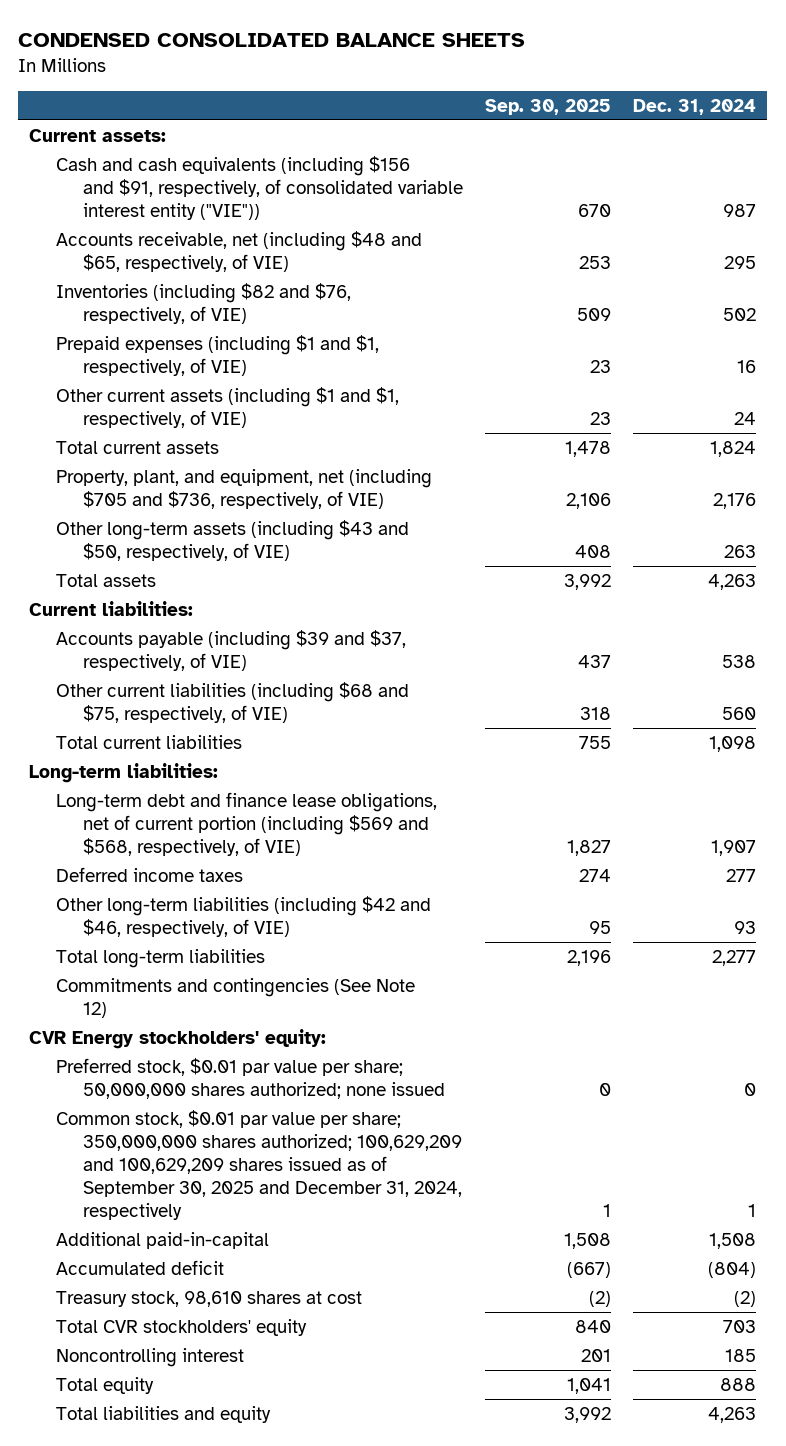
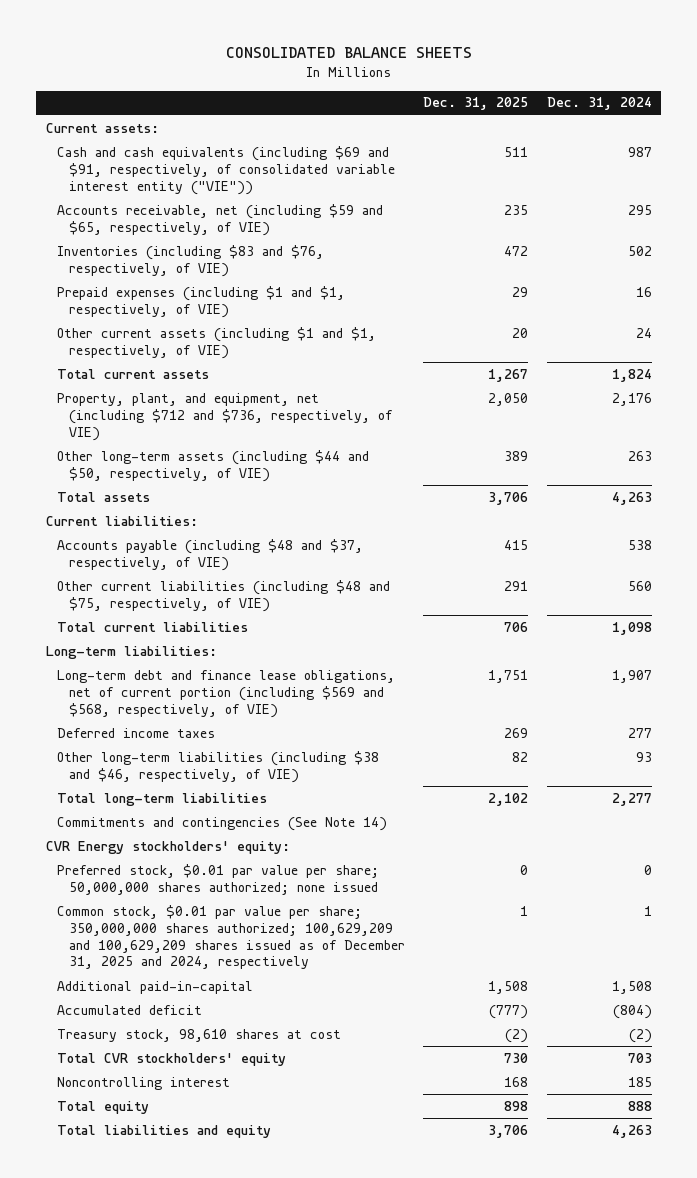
[18,33,526,48] CONDENSED CONSOLIDATED BALANCE SHEETS -> [225,46,472,58] CONSOLIDATED BALANCE SHEETS
[484,98,611,115] Sep. 30, 2025 -> none
none -> [423,97,529,111] Dec. 31, 2025
[55,155,463,220] Cash and cash equivalents (including $156 and $91, respectively, of consolidated variable interest entity ("VIE")) -> [57,145,396,195] Cash and cash equivalents (including $69 and $91, respectively, of consolidated variable interest entity ("VIE"))
[55,230,422,272] Accounts receivable, net (including $48 and $65, respectively, of VIE) -> [57,203,384,236] Accounts receivable, net (including $59 and $65, respectively, of VIE)
[55,282,351,324] Inventories (including $82 and $76, respectively, of VIE) -> [57,244,325,277] Inventories (including $83 and $76, respectively, of VIE)
[55,468,432,509] Property, plant, and equipment, net (including $705 and $736, respectively, of VIE) -> [57,392,394,441] Property, plant, and equipment, net (including $712 and $736, respectively, of VIE)
[55,519,409,561] Other long-term assets (including $43 and $50, respectively, of VIE) -> [57,449,370,482] Other long-term assets (including $44 and $50, respectively, of VIE)
[55,629,406,671] Accounts payable (including $39 and $37, respectively, of VIE) -> [57,538,364,571] Accounts payable (including $48 and $37, respectively, of VIE)
[55,681,409,723] Other current liabilities (including $68 and $75, respectively, of VIE) -> [57,579,391,612] Other current liabilities (including $48 and $75, respectively, of VIE)
[55,895,431,937] Other long-term liabilities (including $42 and $46, respectively, of VIE) -> [57,750,380,783] Other long-term liabilities (including $38 and $46, respectively, of VIE)
[55,977,415,1018] Commitments and contingencies (See Note 12) -> [57,816,388,831] Commitments and contingencies (See Note 14)
[55,1109,462,1221] Common stock, $0.01 par value per share; 350,000,000 shares authorized; 100,629,209 and 100,629,209 shares issued as of September 30, 2025 and December 31, 2024, respectively -> [57,904,406,970] Common stock, $0.01 par value per share; 350,000,000 shares authorized; 100,629,209 and 100,629,209 shares issued as of December 31, 2025 and 2024, respectively

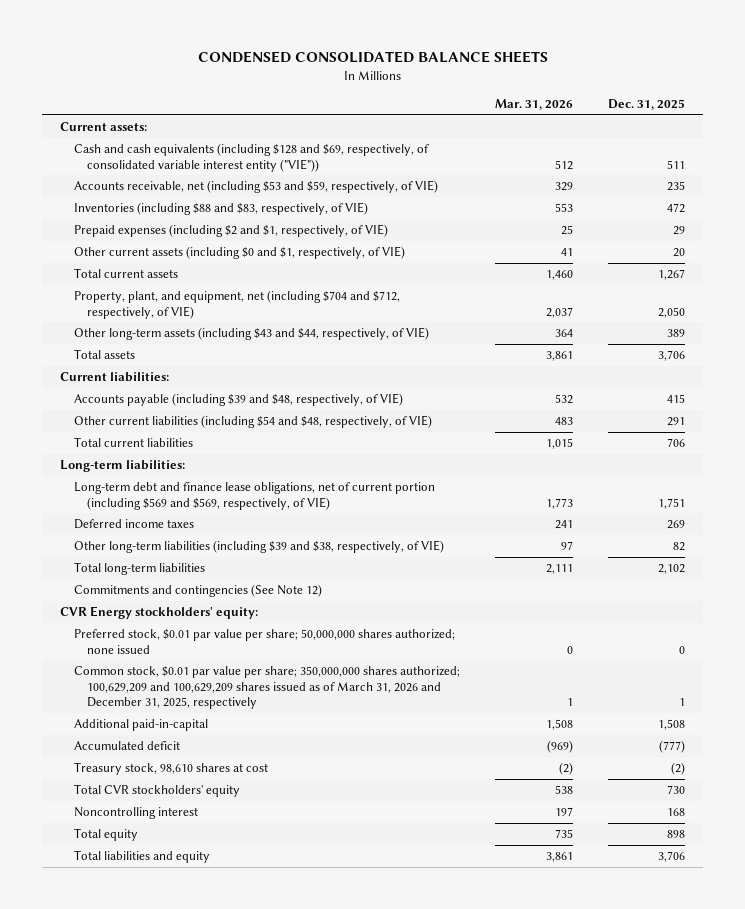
[225,46,472,58] CONSOLIDATED BALANCE SHEETS -> [197,51,548,64] CONDENSED CONSOLIDATED BALANCE SHEETS
[546,97,652,111] Dec. 31, 2024 -> none
none -> [494,98,573,110] Mar. 31, 2026
[57,145,396,195] Cash and cash equivalents (including $69 and $91, respectively, of consolidated variable interest entity ("VIE")) -> [73,143,429,172] Cash and cash equivalents (including $128 and $69, respectively, of consolidated variable interest entity ("VIE"))
[57,203,384,236] Accounts receivable, net (including $59 and $65, respectively, of VIE) -> [73,180,438,194] Accounts receivable, net (including $53 and $59, respectively, of VIE)
[57,244,325,277] Inventories (including $83 and $76, respectively, of VIE) -> [73,202,368,216] Inventories (including $88 and $83, respectively, of VIE)
[57,285,346,318] Prepaid expenses (including $1 and $1, respectively, of VIE) -> [73,224,388,238] Prepaid expenses (including $2 and $1, respectively, of VIE)
[57,326,377,359] Other current assets (including $1 and $1, respectively, of VIE) -> [73,246,405,260] Other current assets (including $0 and $1, respectively, of VIE)
[57,392,394,441] Property, plant, and equipment, net (including $712 and $736, respectively, of VIE) -> [73,290,400,319] Property, plant, and equipment, net (including $704 and $712, respectively, of VIE)
[57,449,370,482] Other long-term assets (including $44 and $50, respectively, of VIE) -> [73,327,429,341] Other long-term assets (including $43 and $44, respectively, of VIE)
[57,538,364,571] Accounts payable (including $48 and $37, respectively, of VIE) -> [73,393,403,407] Accounts payable (including $39 and $48, respectively, of VIE)
[57,579,391,612] Other current liabilities (including $48 and $75, respectively, of VIE) -> [73,415,432,429] Other current liabilities (including $54 and $48, respectively, of VIE)
[57,669,396,718] Long-term debt and finance lease obligations, net of current portion (including $569 and $568, respectively, of VIE) -> [73,482,435,510] Long-term debt and finance lease obligations, net of current portion (including $569 and $569, respectively, of VIE)
[57,750,380,783] Other long-term liabilities (including $38 and $46, respectively, of VIE) -> [73,540,444,554] Other long-term liabilities (including $39 and $38, respectively, of VIE)
[57,816,388,831] Commitments and contingencies (See Note 14) -> [73,584,322,598] Commitments and contingencies (See Note 12)
[57,904,406,970] Common stock, $0.01 par value per share; 350,000,000 shares authorized; 100,629,209 and 100,629,209 shares issued as of December 31, 2025 and 2024, respectively -> [73,666,460,710] Common stock, $0.01 par value per share; 350,000,000 shares authorized; 100,629,209 and 100,629,209 shares issued as of March 31, 2026 and December 31, 2025, respectively

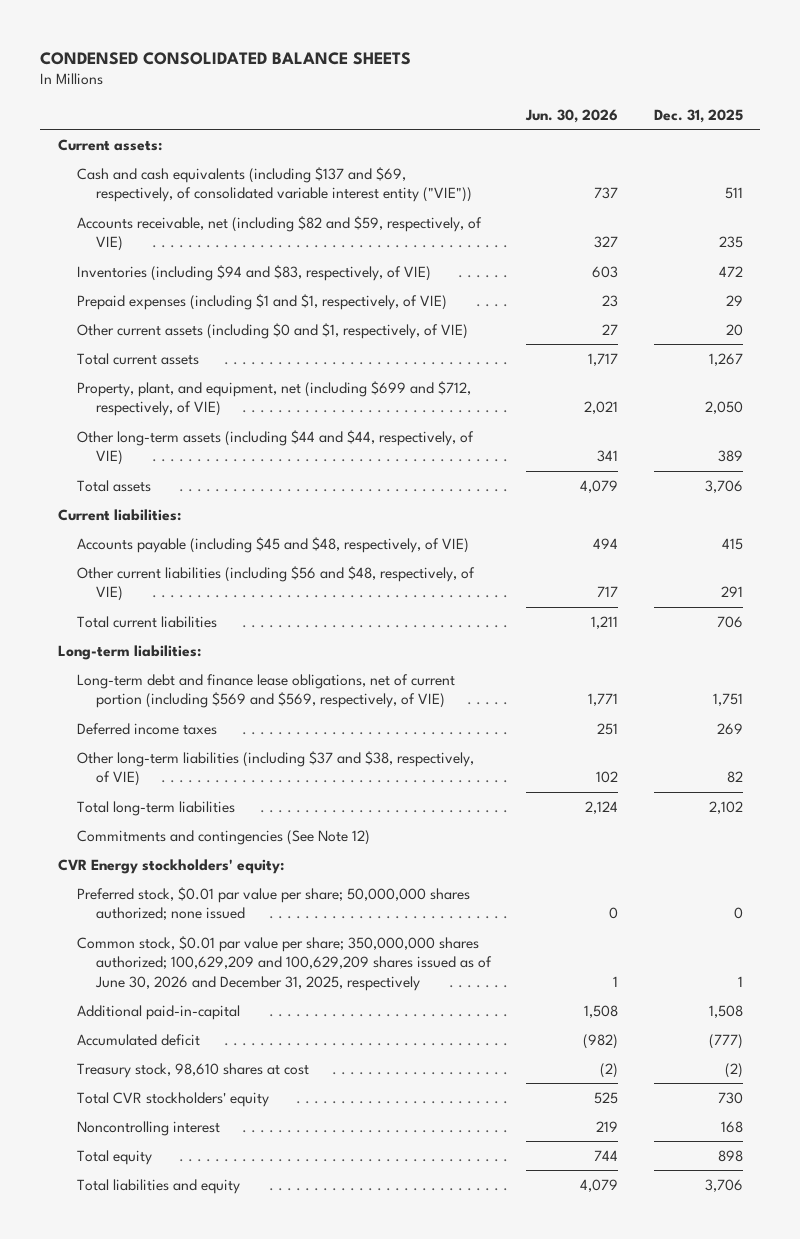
[494,98,573,110] Mar. 31, 2026 -> none
none -> [525,108,619,123] Jun. 30, 2026
[73,143,429,172] Cash and cash equivalents (including $128 and $69, respectively, of consolidated variable interest entity ("VIE")) -> [76,166,472,203] Cash and cash equivalents (including $137 and $69, respectively, of consolidated variable interest entity ("VIE"))
[73,180,438,194] Accounts receivable, net (including $53 and $59, respectively, of VIE) -> [76,215,482,252] Accounts receivable, net (including $82 and $59, respectively, of VIE)
[73,202,368,216] Inventories (including $88 and $83, respectively, of VIE) -> [76,264,431,281] Inventories (including $94 and $83, respectively, of VIE)
[73,224,388,238] Prepaid expenses (including $2 and $1, respectively, of VIE) -> [76,293,447,310] Prepaid expenses (including $1 and $1, respectively, of VIE)
[73,290,400,319] Property, plant, and equipment, net (including $704 and $712, respectively, of VIE) -> [76,380,471,417] Property, plant, and equipment, net (including $699 and $712, respectively, of VIE)
[73,327,429,341] Other long-term assets (including $43 and $44, respectively, of VIE) -> [76,429,474,466] Other long-term assets (including $44 and $44, respectively, of VIE)
[73,393,403,407] Accounts payable (including $39 and $48, respectively, of VIE) -> [76,536,469,553] Accounts payable (including $45 and $48, respectively, of VIE)
[73,415,432,429] Other current liabilities (including $54 and $48, respectively, of VIE) -> [76,565,475,602] Other current liabilities (including $56 and $48, respectively, of VIE)
[73,540,444,554] Other long-term liabilities (including $39 and $38, respectively, of VIE) -> [76,750,474,787] Other long-term liabilities (including $37 and $38, respectively, of VIE)
[73,666,460,710] Common stock, $0.01 par value per share; 350,000,000 shares authorized; 100,629,209 and 100,629,209 shares issued as of March 31, 2026 and December 31, 2025, respectively -> [76,935,492,991] Common stock, $0.01 par value per share; 350,000,000 shares authorized; 100,629,209 and 100,629,209 shares issued as of June 30, 2026 and December 31, 2025, respectively

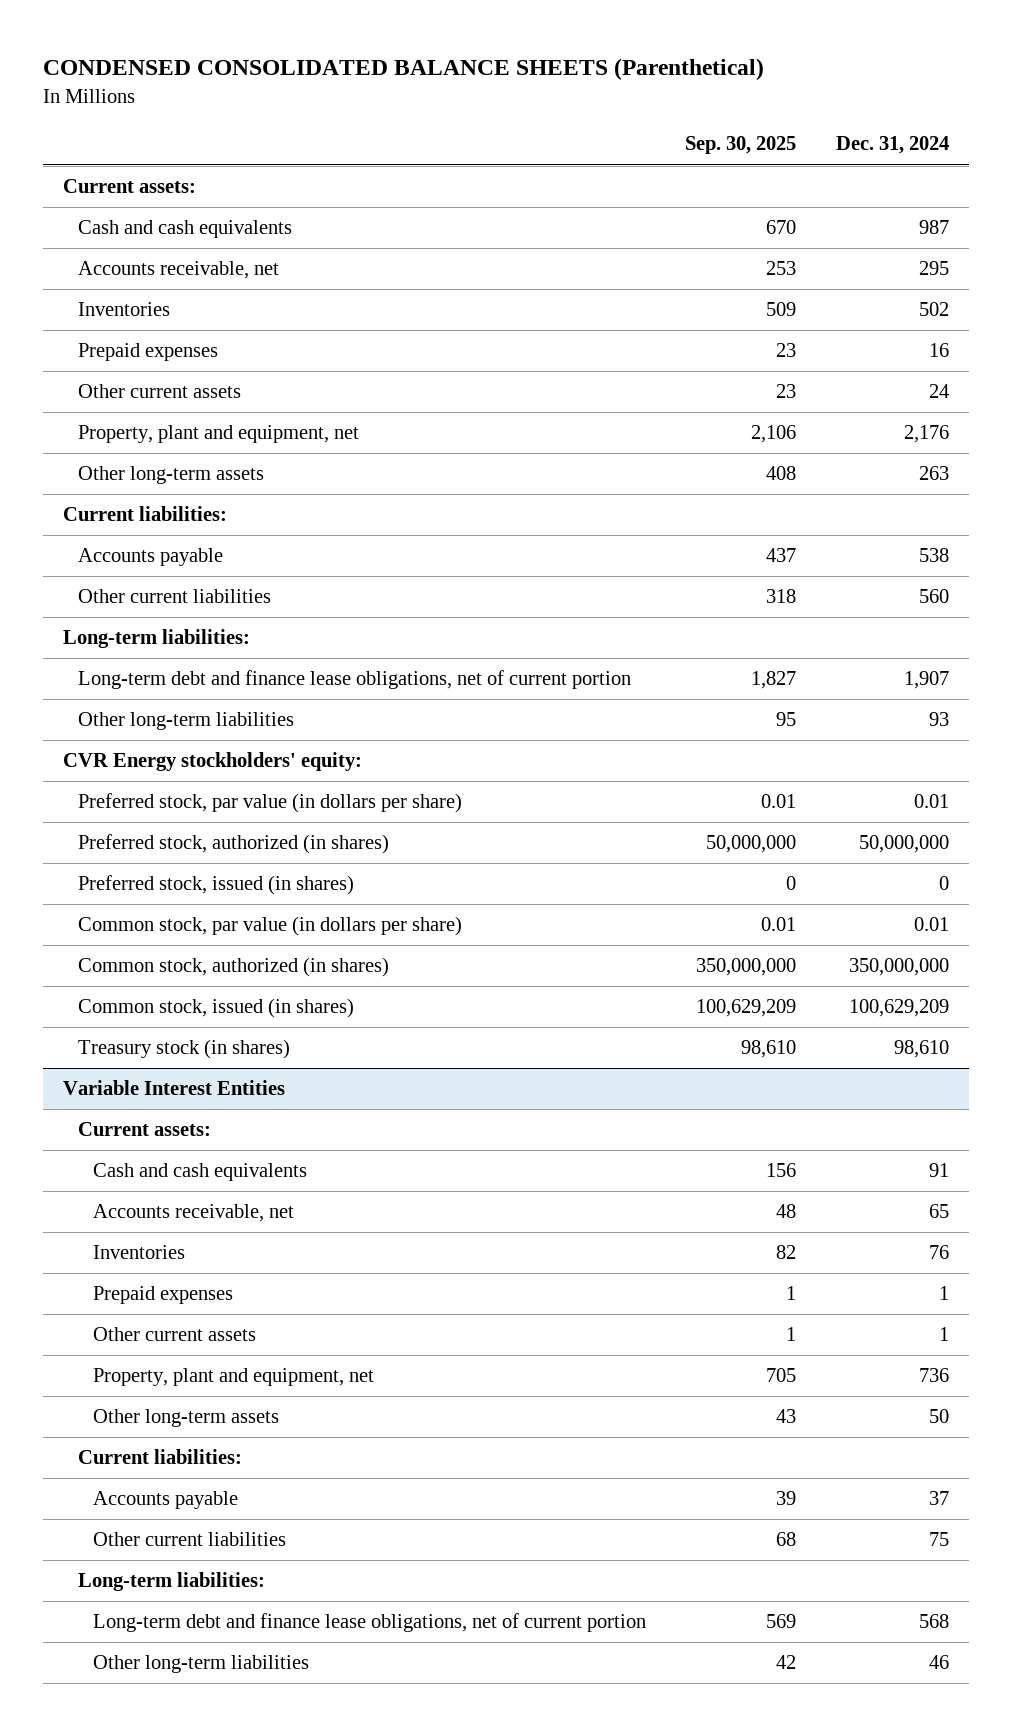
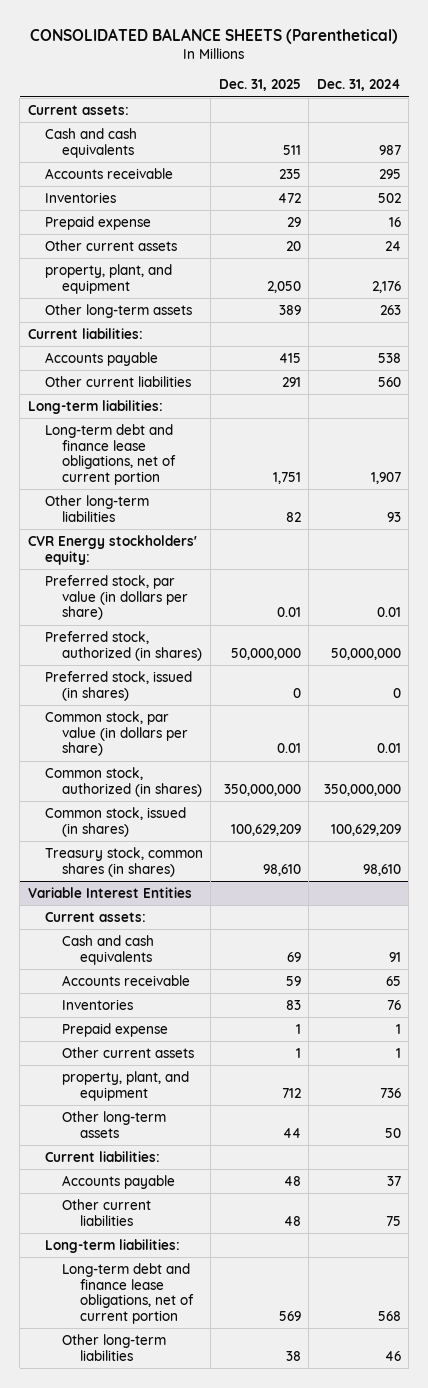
[43,58,765,81] CONDENSED CONSOLIDATED BALANCE SHEETS (Parenthetical) -> [30,27,399,44] CONSOLIDATED BALANCE SHEETS (Parenthetical)
[685,136,797,155] Sep. 30, 2025 -> none
none -> [218,79,301,92] Dec. 31, 2025
[77,261,279,280] Accounts receivable, net -> [44,168,173,180] Accounts receivable
[77,343,218,362] Prepaid expenses -> [44,216,151,231] Prepaid expense
[77,425,359,444] Property, plant and equipment, net -> [44,264,172,294] property, plant, and equipment
[77,1039,290,1060] Treasury stock (in shares) -> [44,847,203,877] Treasury stock, common shares (in shares)
[92,1204,294,1223] Accounts receivable, net -> [62,975,191,987] Accounts receivable
[92,1286,233,1305] Prepaid expenses -> [62,1023,169,1038] Prepaid expense
[92,1368,374,1387] Property, plant and equipment, net -> [62,1071,190,1101] property, plant, and equipment

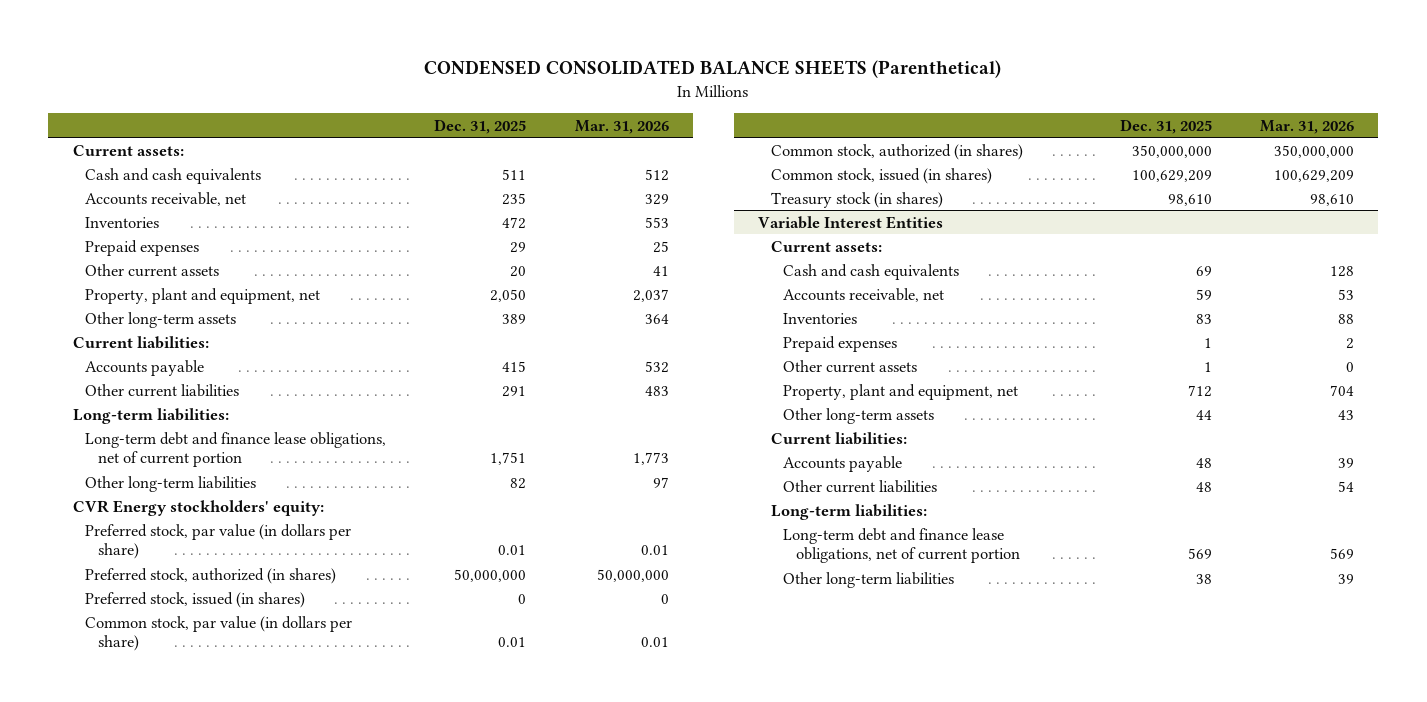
[30,27,399,44] CONSOLIDATED BALANCE SHEETS (Parenthetical) -> [424,60,1002,79] CONDENSED CONSOLIDATED BALANCE SHEETS (Parenthetical)
[316,79,401,92] Dec. 31, 2024 -> none
none -> [574,119,669,134] Mar. 31, 2026
[44,168,173,180] Accounts receivable -> [85,191,247,206] Accounts receivable, net
[44,216,151,231] Prepaid expense -> [85,239,200,256] Prepaid expenses
[44,264,172,294] property, plant, and equipment -> [85,287,321,304] Property, plant and equipment, net
[44,847,203,877] Treasury stock, common shares (in shares) -> [770,191,943,208] Treasury stock (in shares)
[62,975,191,987] Accounts receivable -> [783,287,945,302] Accounts receivable, net
[62,1023,169,1038] Prepaid expense -> [783,335,898,352] Prepaid expenses
[62,1071,190,1101] property, plant, and equipment -> [783,383,1019,400] Property, plant and equipment, net

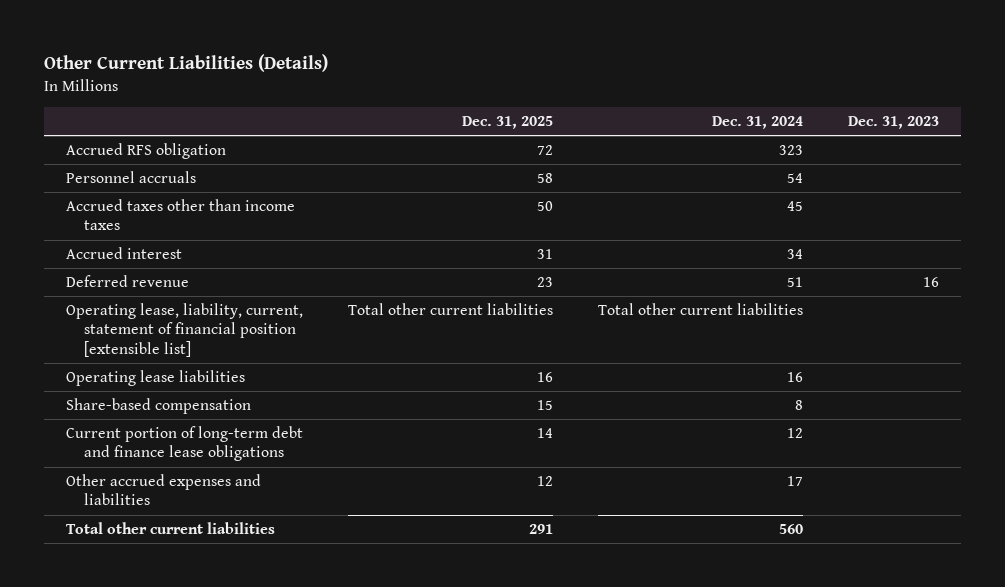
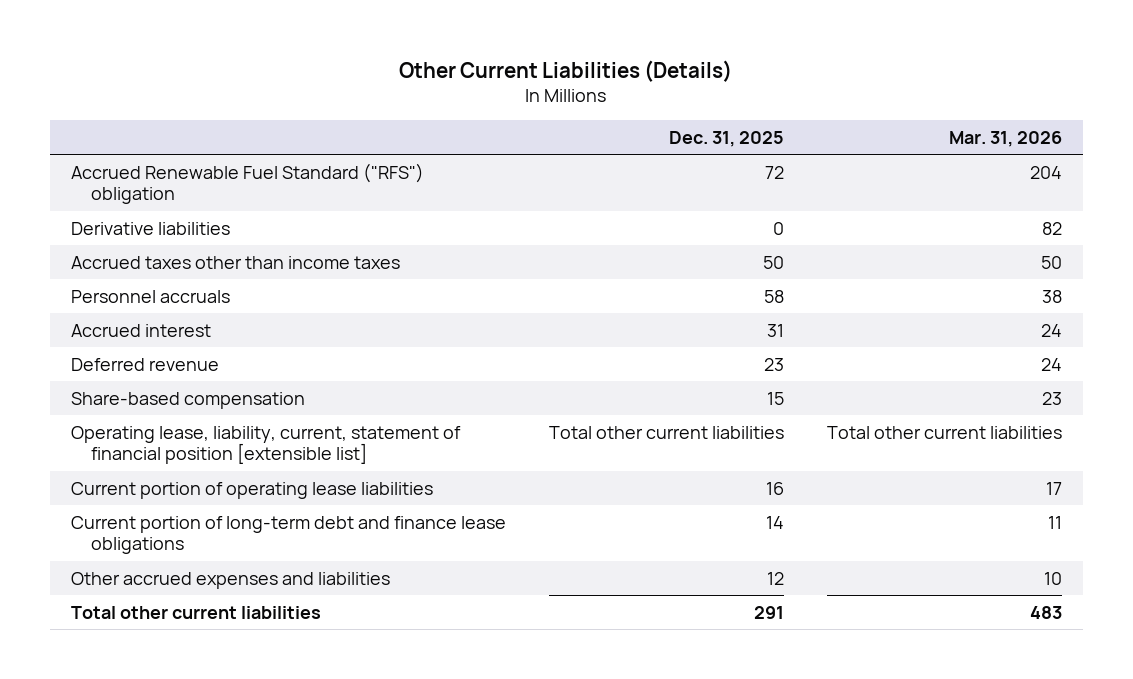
[712,116,804,130] Dec. 31, 2024 -> none
[847,116,939,130] Dec. 31, 2023 -> none
none -> [948,130,1062,147] Mar. 31, 2026
[66,143,227,160] Accrued RFS obligation -> [71,162,425,205] Accrued Renewable Fuel Standard ("RFS") obligation
none -> [71,221,231,235] Derivative liabilities
[66,171,197,184] Personnel accruals -> [71,289,231,303] Personnel accruals
[66,370,246,387] Operating lease liabilities -> none
[66,303,304,357] Operating lease, liability, current, statement of financial position [extensible list] -> [71,425,462,465] Operating lease, liability, current, statement of financial position [extensible list]
none -> [71,481,434,499] Current portion of operating lease liabilities

